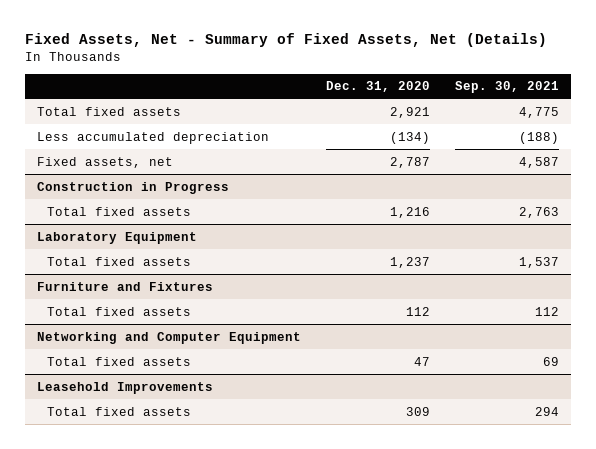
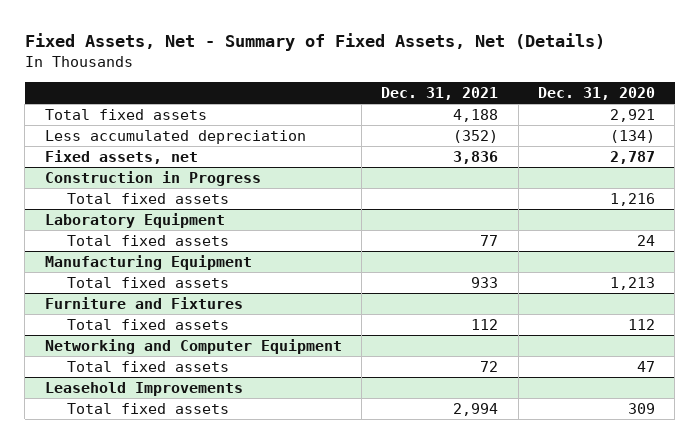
[454,81,559,94] Sep. 30, 2021 -> none
none -> [381,86,499,100] Dec. 31, 2021
[389,256,430,268] 1,237 -> [636,235,655,247] 24
none -> [44,255,252,271] Manufacturing Equipment
none -> [67,277,230,289] Total fixed assets

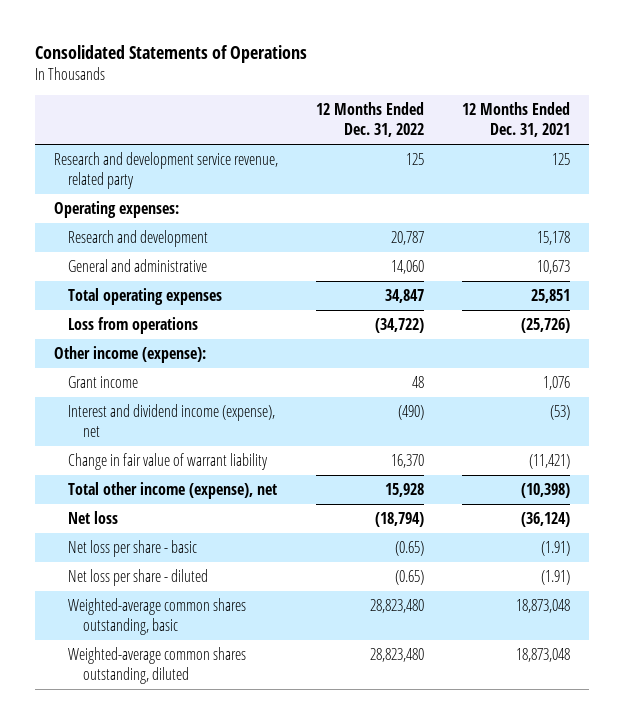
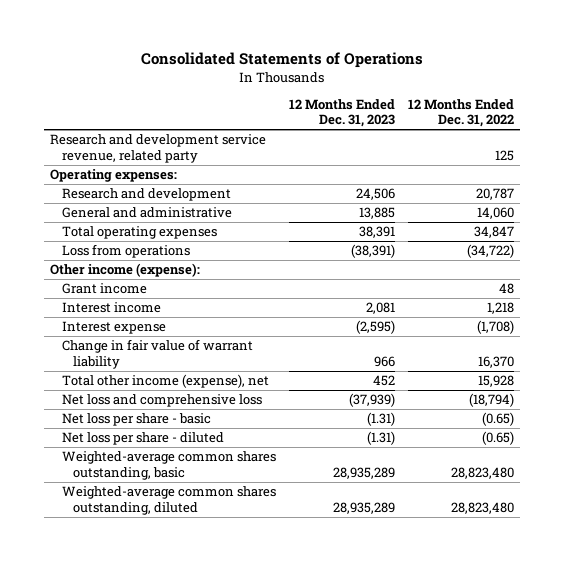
[462,102,571,138] 12 Months Ended Dec. 31, 2021 -> none
none -> [288,98,395,128] 12 Months Ended Dec. 31, 2023
[68,404,276,438] Interest and dividend income (expense), net -> none
none -> [61,302,161,314] Interest income
none -> [61,321,166,335] Interest expense
[68,511,119,525] Net loss -> [61,394,262,408] Net loss and comprehensive loss

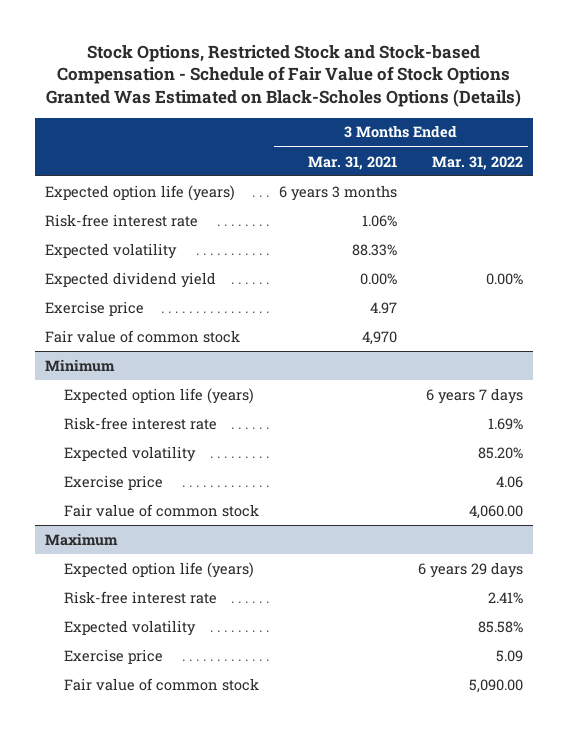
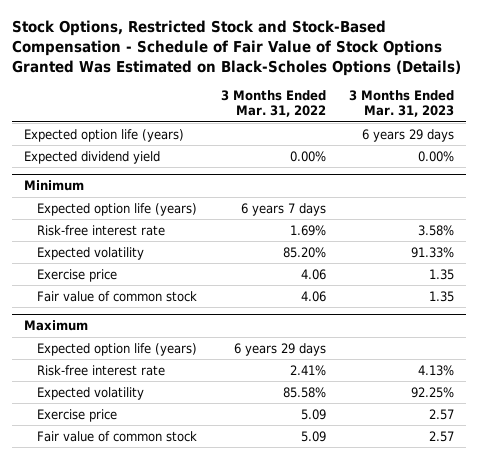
[46,44,522,108] Stock Options, Restricted Stock and Stock-based Compensation - Schedule of Fair Value of Stock Options Granted Was Estimated on Black-Scholes Options (Details) -> [12,20,462,76] Stock Options, Restricted Stock and Stock-Based Compensation - Schedule of Fair Value of Stock Options Granted Was Estimated on Black-Scholes Options (Details)
[308,155,398,170] Mar. 31, 2021 -> none
none -> [349,90,455,118] 3 Months Ended Mar. 31, 2023
[45,213,199,227] Risk-free interest rate -> none
[45,242,178,259] Expected volatility -> none
[45,300,145,316] Exercise price -> none
[45,329,241,343] Fair value of common stock -> none
[469,504,524,519] 4,060.00 -> [300,290,326,302] 4.06
[469,678,524,693] 5,090.00 -> [300,430,326,442] 5.09

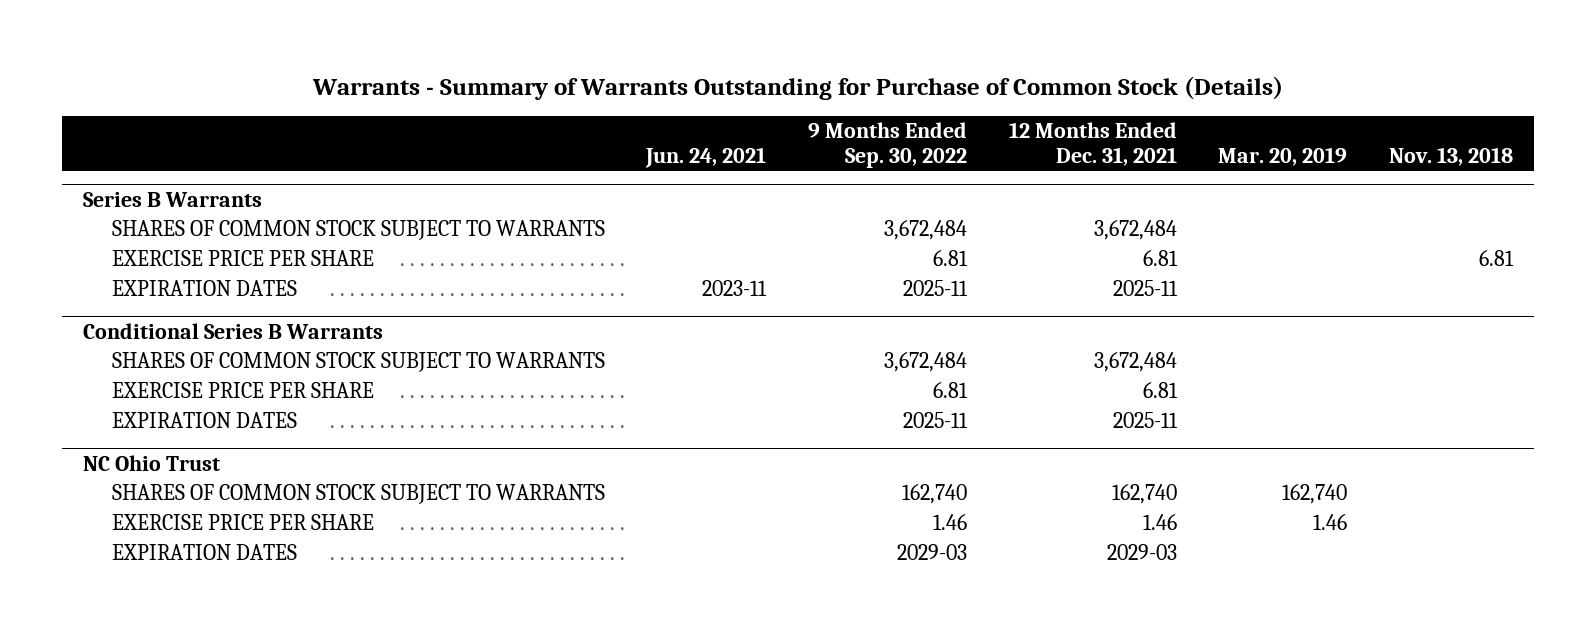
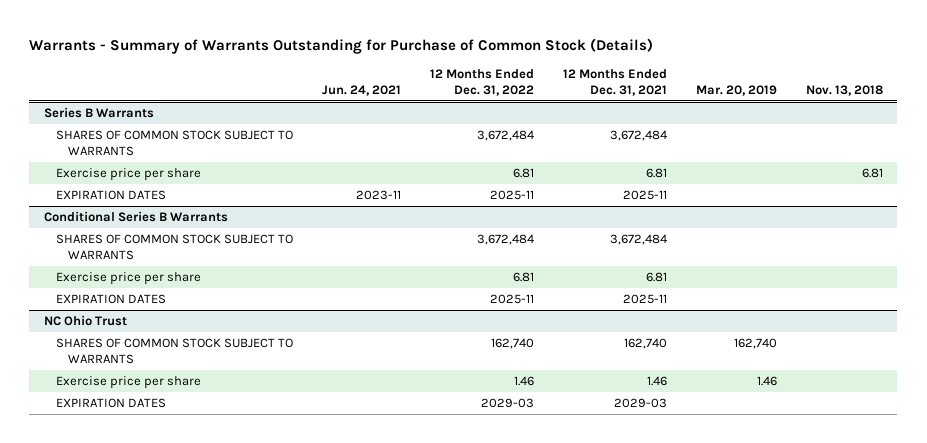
[807,122,967,168] 9 Months Ended Sep. 30, 2022 -> none
none -> [429,69,534,96] 12 Months Ended Dec. 31, 2022
[111,250,374,267] EXERCISE PRICE PER SHARE -> [56,168,202,182] Exercise price per share
[111,382,374,399] EXERCISE PRICE PER SHARE -> [56,272,202,286] Exercise price per share
[111,514,374,531] EXERCISE PRICE PER SHARE -> [56,376,202,390] Exercise price per share

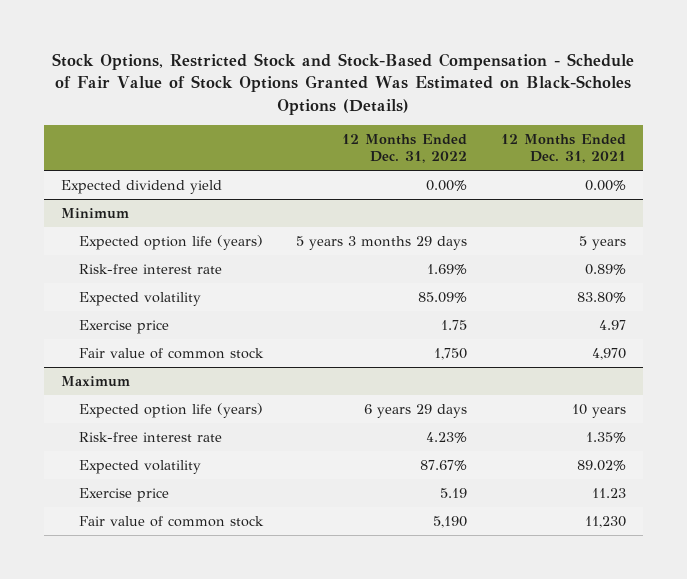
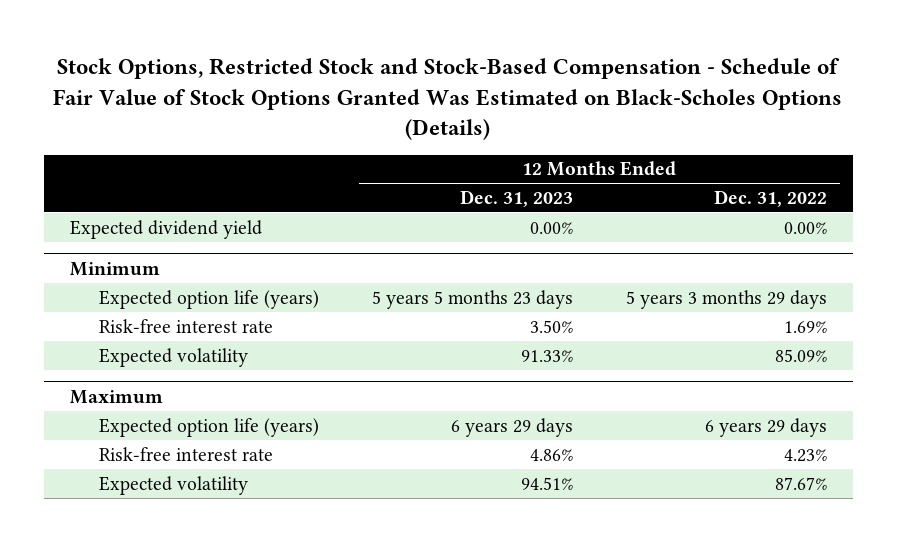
[500,133,626,164] 12 Months Ended Dec. 31, 2021 -> none
none -> [459,189,573,207] Dec. 31, 2023
[78,319,169,334] Exercise price -> none
[78,347,264,359] Fair value of common stock -> none
[78,487,169,502] Exercise price -> none
[78,515,264,527] Fair value of common stock -> none

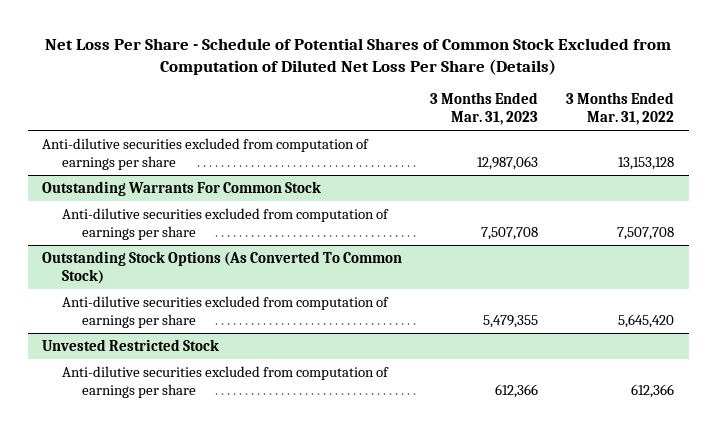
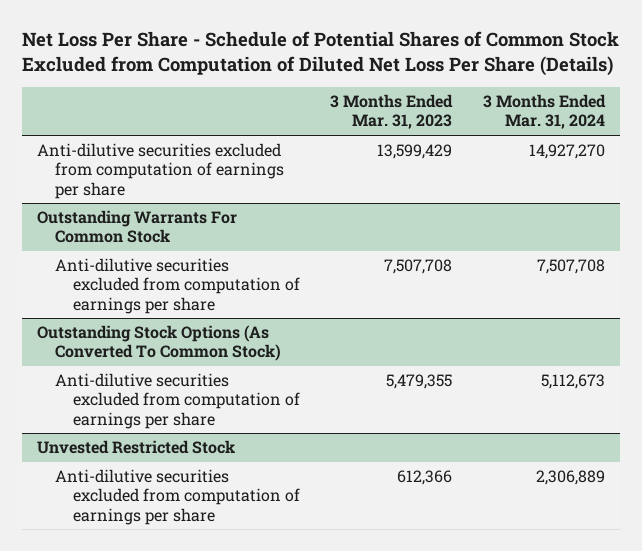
[566,92,675,125] 3 Months Ended Mar. 31, 2022 -> none
none -> [482,94,606,130] 3 Months Ended Mar. 31, 2024
[477,155,539,170] 12,987,063 -> [377,144,453,160] 13,599,429

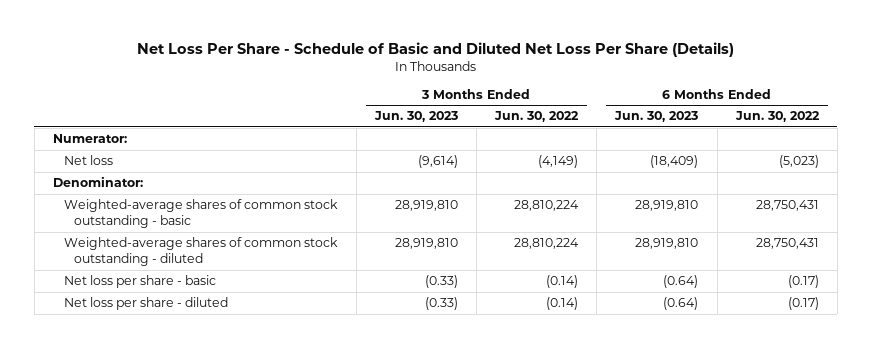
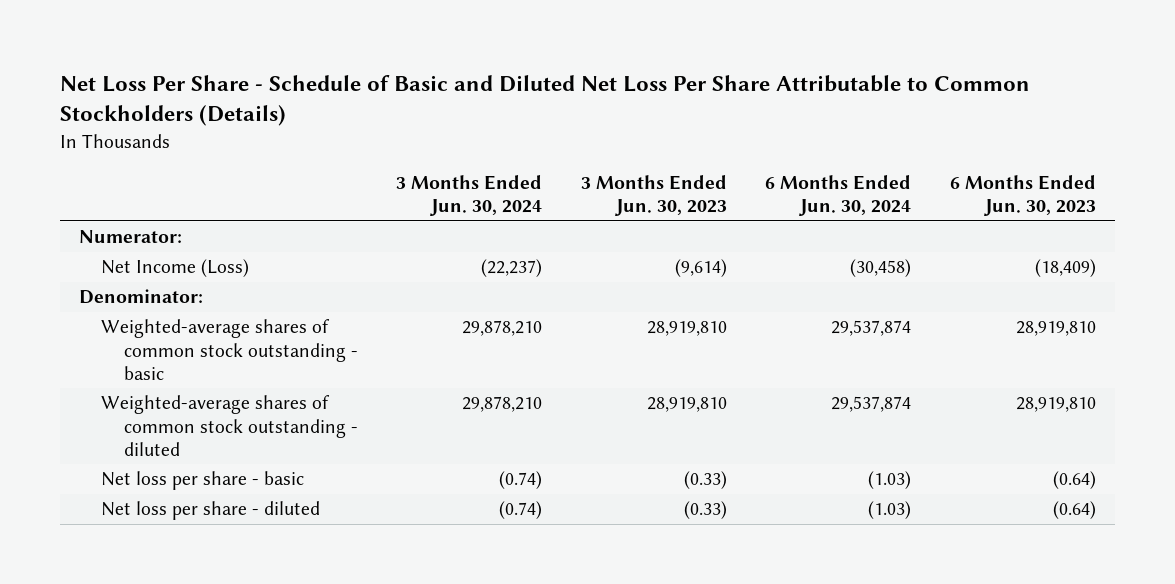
[136,41,734,57] Net Loss Per Share - Schedule of Basic and Diluted Net Loss Per Share (Details) -> [60,74,1031,127] Net Loss Per Share - Schedule of Basic and Diluted Net Loss Per Share Attributable to Common Stockholders (Details)
[494,111,580,123] Jun. 30, 2022 -> none
[734,111,820,123] Jun. 30, 2022 -> none
none -> [396,174,543,216] 3 Months Ended Jun. 30, 2024
none -> [765,174,912,216] 6 Months Ended Jun. 30, 2024
[63,155,113,166] Net loss -> [101,259,250,278] Net Income (Loss)

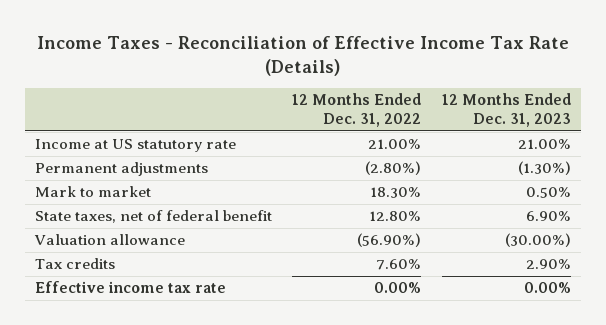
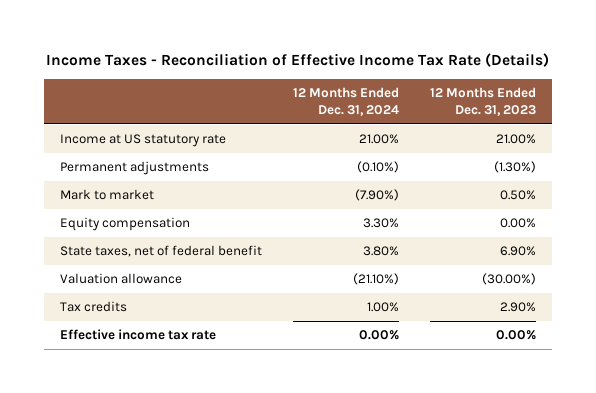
[292,93,422,128] 12 Months Ended Dec. 31, 2022 -> none
none -> [292,87,399,117] 12 Months Ended Dec. 31, 2024
none -> [59,217,190,232] Equity compensation

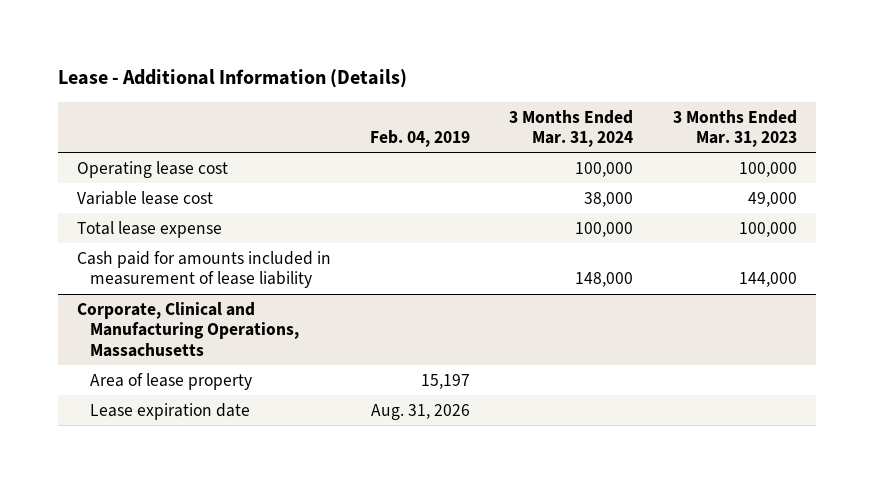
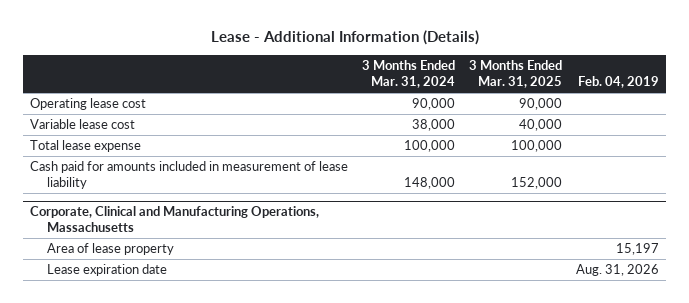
[672,109,797,148] 3 Months Ended Mar. 31, 2023 -> none
none -> [469,59,563,89] 3 Months Ended Mar. 31, 2025
[575,161,634,177] 100,000 -> [412,98,456,111] 90,000

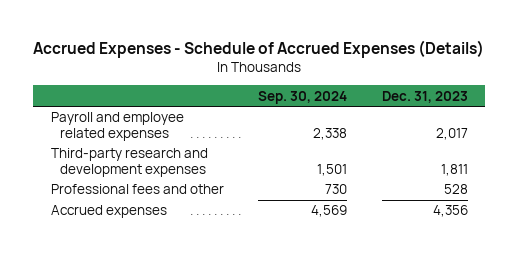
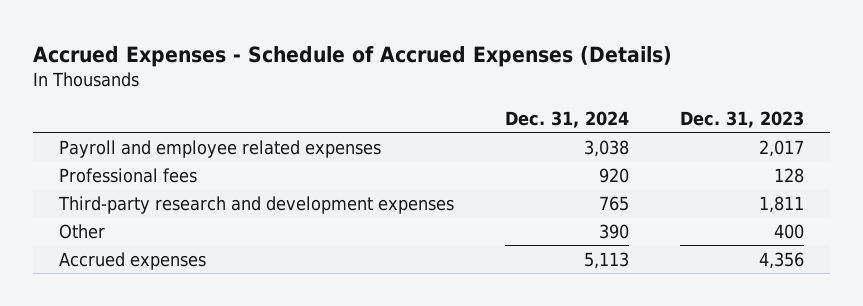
[258,90,348,104] Sep. 30, 2024 -> none
none -> [505,110,630,128] Dec. 31, 2024
none -> [58,167,197,183] Professional fees
[50,184,224,195] Professional fees and other -> none
none -> [58,223,105,239] Other

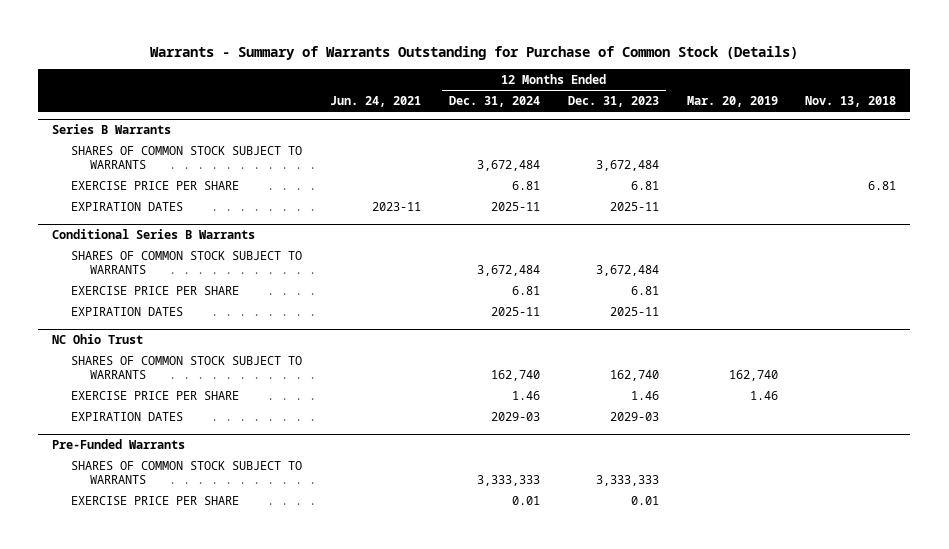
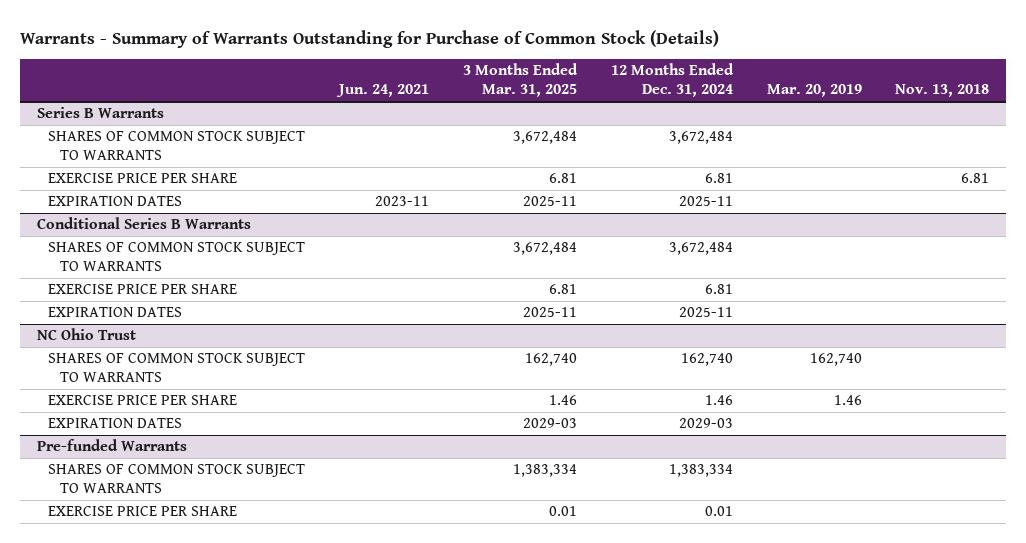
[567,96,659,108] Dec. 31, 2023 -> none
none -> [462,63,578,98] 3 Months Ended Mar. 31, 2025
[52,439,186,450] Pre-Funded Warrants -> [36,439,187,452] Pre-funded Warrants
[476,475,540,487] 3,333,333 -> [668,464,733,478] 1,383,334

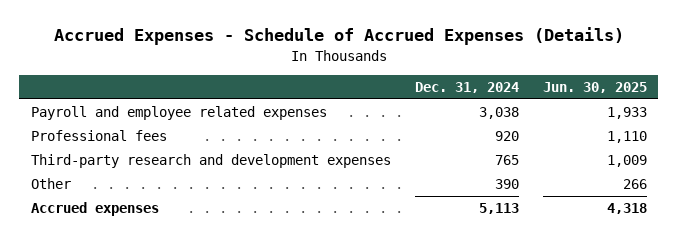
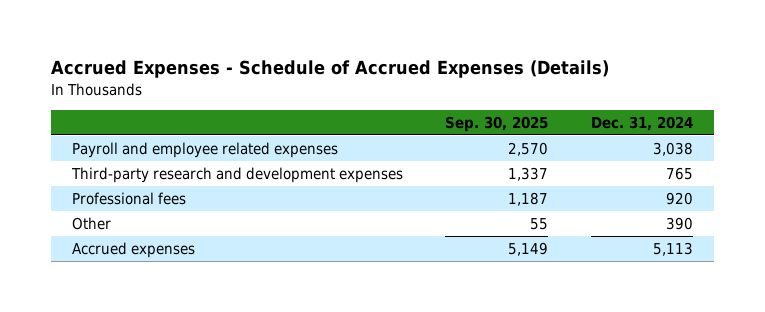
[542,81,647,93] Jun. 30, 2025 -> none
none -> [445,115,549,132] Sep. 30, 2025
[31,130,168,142] Professional fees -> [71,192,186,206] Professional fees

